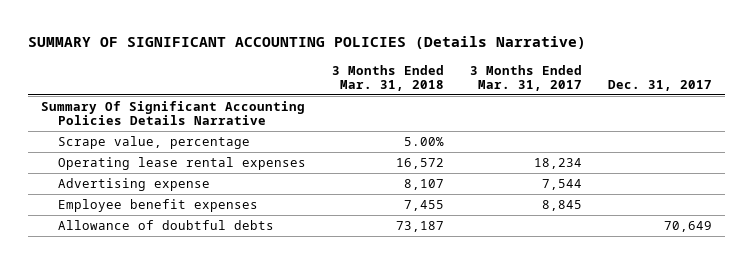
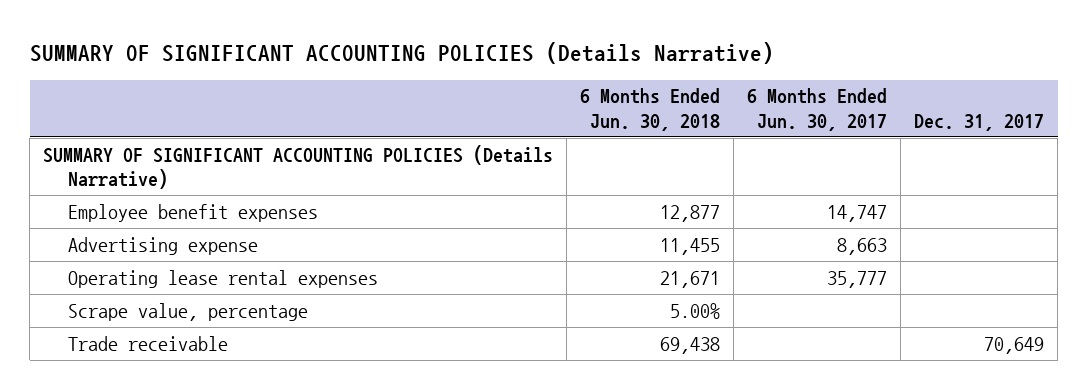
[332,64,445,91] 3 Months Ended Mar. 31, 2018 -> none
[470,64,583,91] 3 Months Ended Mar. 31, 2017 -> none
none -> [580,88,721,131] 6 Months Ended Jun. 30, 2018
none -> [747,88,888,131] 6 Months Ended Jun. 30, 2017
[40,100,305,126] Summary Of Significant Accounting Policies Details Narrative -> [43,144,554,190] SUMMARY OF SIGNIFICANT ACCOUNTING POLICIES (Details Narrative)
[58,177,211,191] Advertising expense -> [67,236,258,255] Advertising expense
[58,156,307,170] Operating lease rental expenses -> [67,269,378,288] Operating lease rental expenses
[58,135,251,149] Scrape value, percentage -> [67,302,308,321] Scrape value, percentage
[58,219,275,230] Allowance of doubtful debts -> [67,335,228,351] Trade receivable

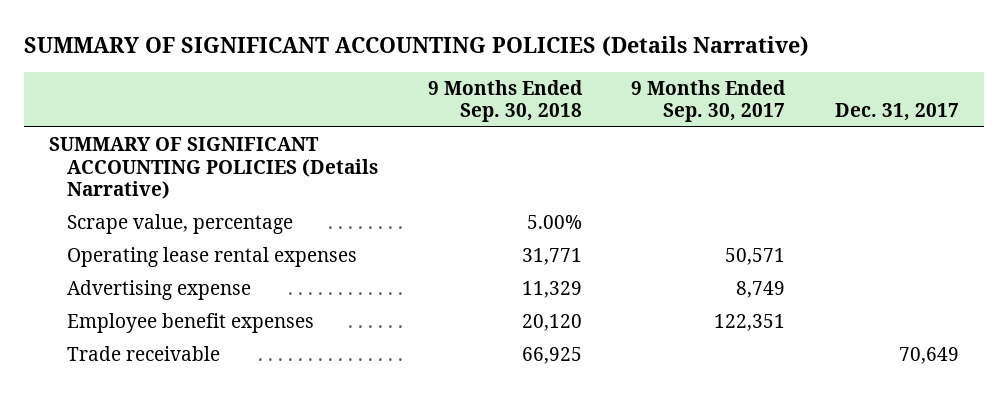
[580,88,721,131] 6 Months Ended Jun. 30, 2018 -> none
[747,88,888,131] 6 Months Ended Jun. 30, 2017 -> none
none -> [427,79,583,123] 9 Months Ended Sep. 30, 2018
none -> [631,79,787,123] 9 Months Ended Sep. 30, 2017
[67,269,378,288] Operating lease rental expenses -> [66,247,357,268] Operating lease rental expenses
[67,236,258,255] Advertising expense -> [66,280,251,301] Advertising expense
[67,203,318,222] Employee benefit expenses -> [66,313,314,334] Employee benefit expenses

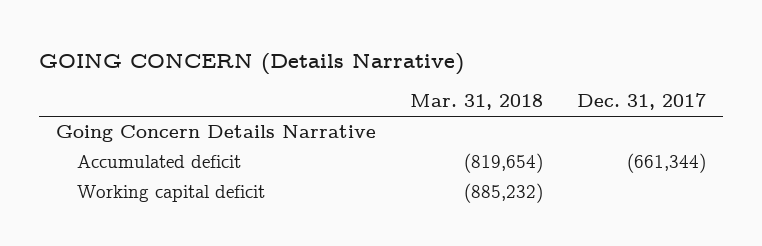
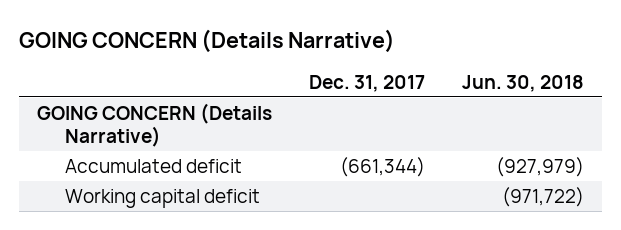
[409,94,543,111] Mar. 31, 2018 -> none
none -> [461,74,584,92] Jun. 30, 2018
[55,125,376,143] Going Concern Details Narrative -> [37,102,273,147] GOING CONCERN (Details Narrative)

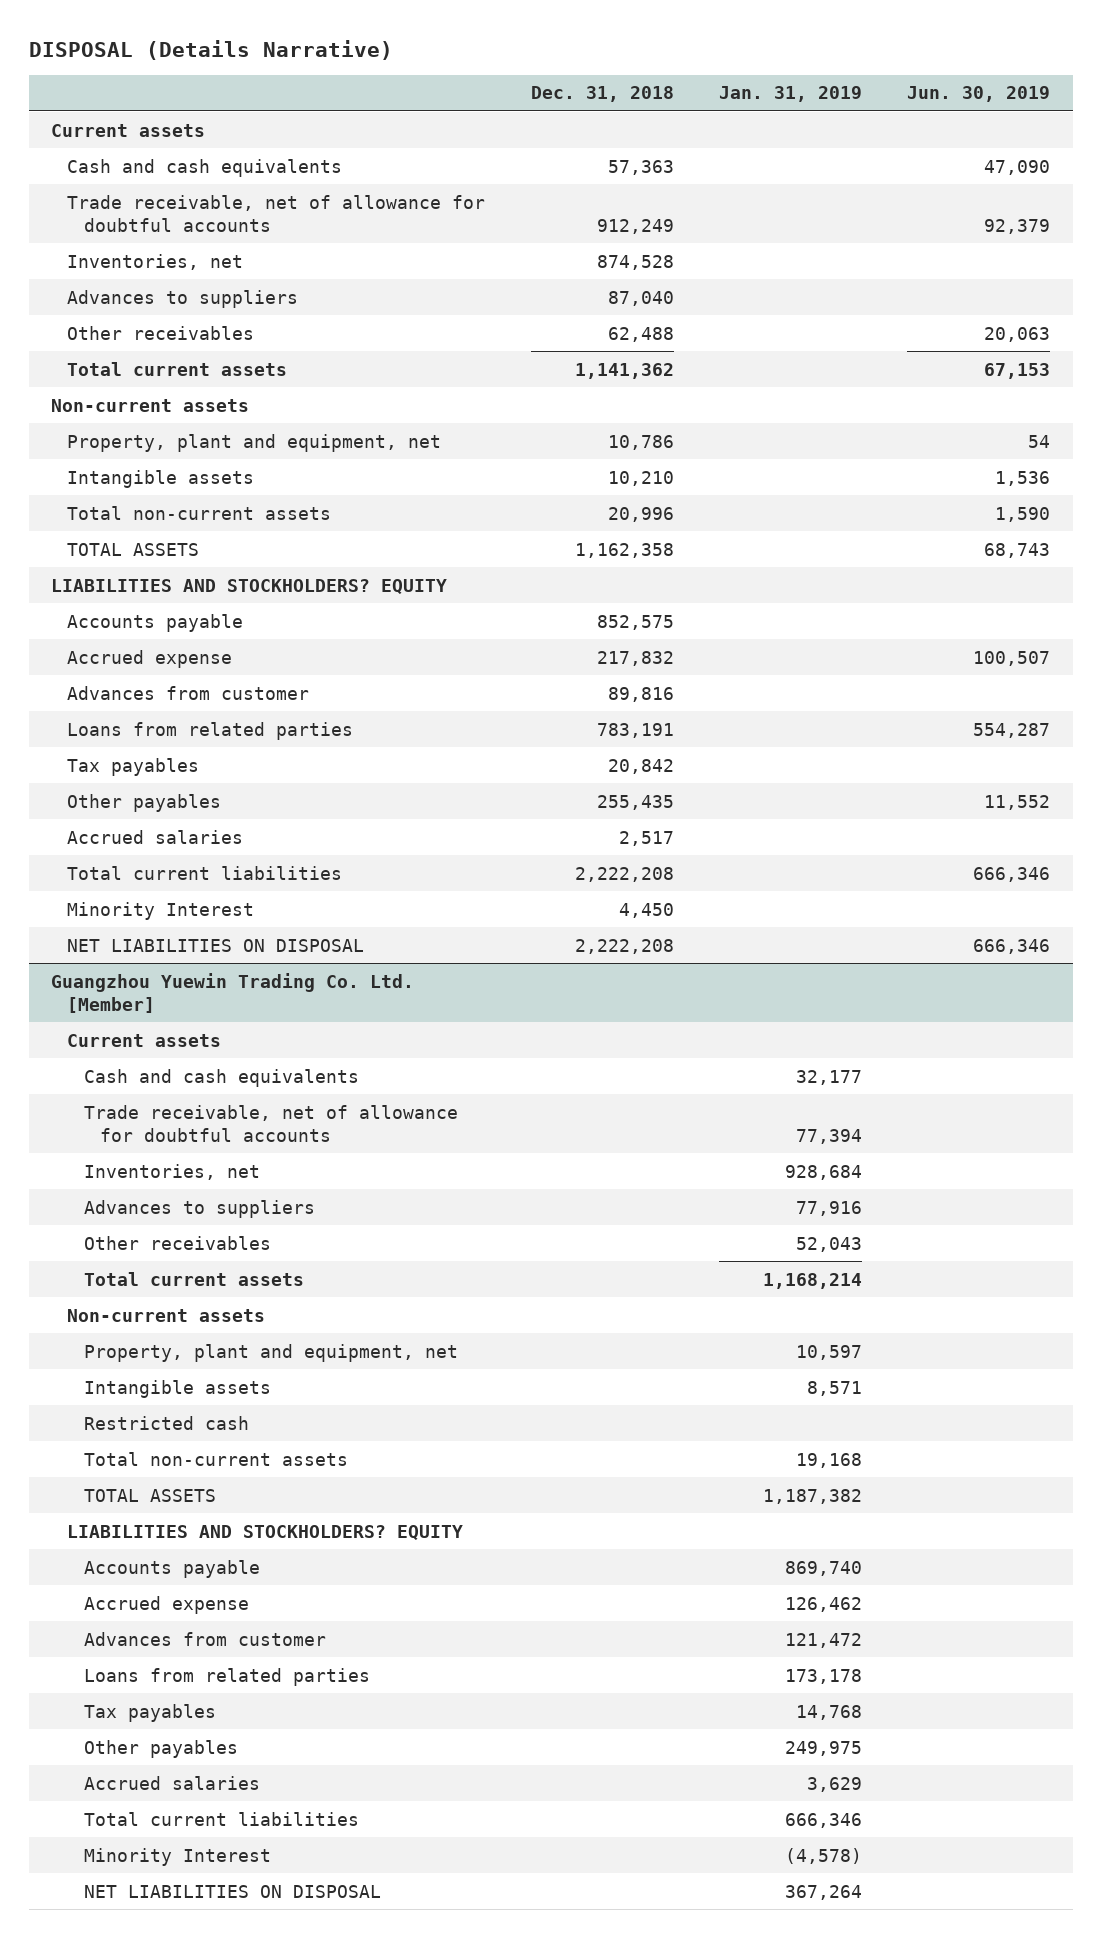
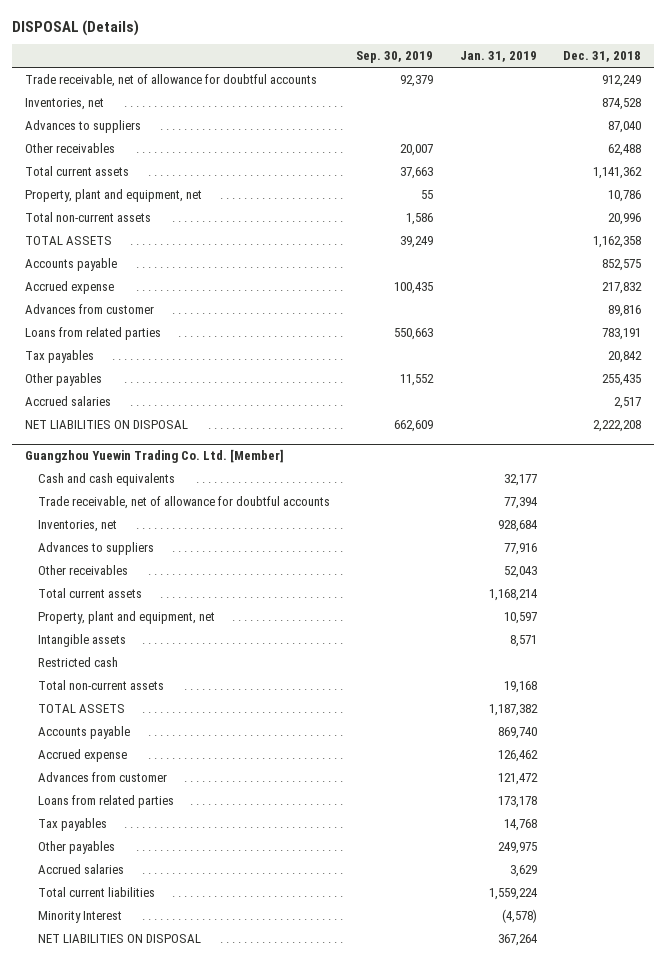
[28,39,393,60] DISPOSAL (Details Narrative) -> [11,19,139,36] DISPOSAL (Details)
[907,86,1051,103] Jun. 30, 2019 -> none
none -> [356,51,434,64] Sep. 30, 2019
[51,123,206,137] Current assets -> none
[67,158,343,177] Cash and cash equivalents -> none
[51,398,250,412] Non-current assets -> none
[67,469,255,488] Intangible assets -> none
[51,578,448,594] LIABILITIES AND STOCKHOLDERS? EQUITY -> none
[67,865,343,880] Total current liabilities -> none
[67,901,255,920] Minority Interest -> none
[67,1033,222,1047] Current assets -> none
[67,1308,266,1322] Non-current assets -> none
[67,1524,464,1540] LIABILITIES AND STOCKHOLDERS? EQUITY -> none
[785,1812,863,1828] 666,346 -> [488,888,538,901] 1,559,224

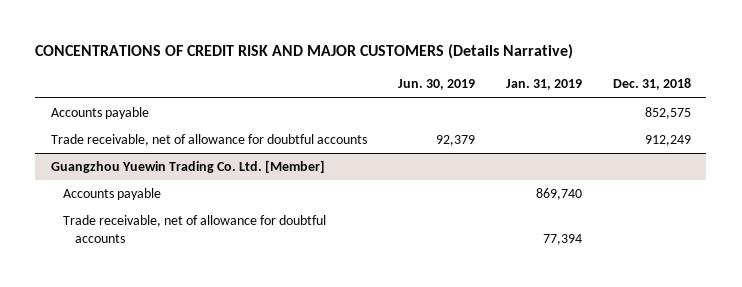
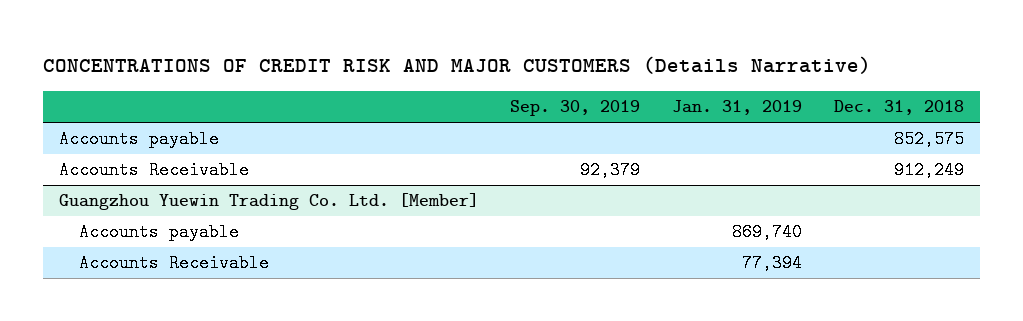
[397,79,475,91] Jun. 30, 2019 -> none
none -> [510,100,641,117] Sep. 30, 2019
[50,134,367,147] Trade receivable, net of allowance for doubtful accounts -> [58,161,249,180] Accounts Receivable
[62,215,326,243] Trade receivable, net of allowance for doubtful accounts -> [78,254,269,273] Accounts Receivable

